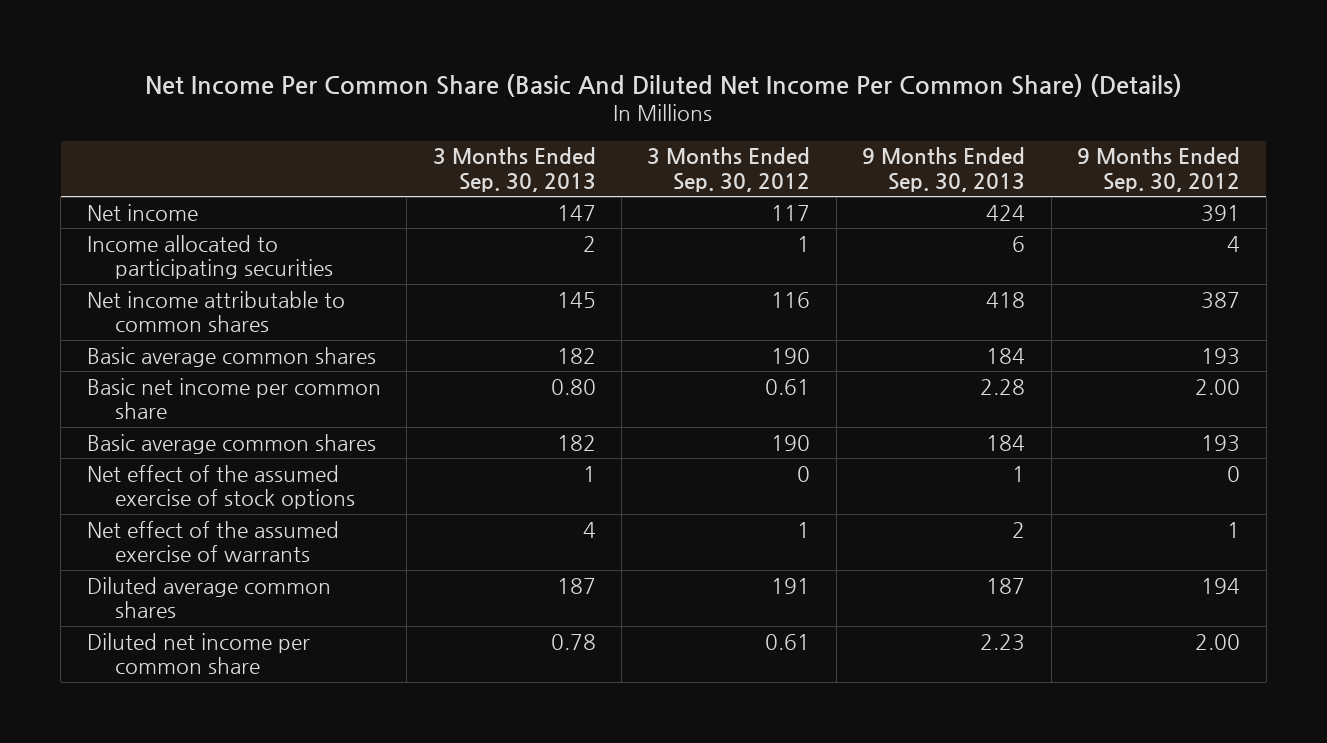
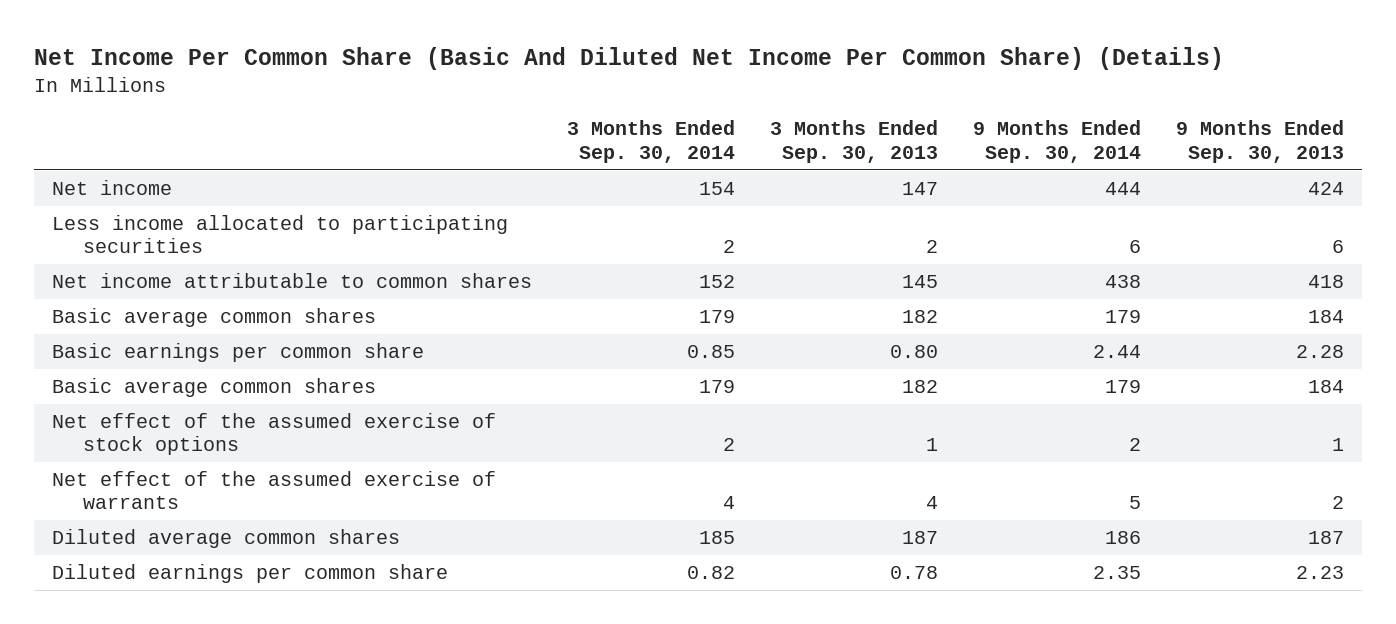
[647,147,811,193] 3 Months Ended Sep. 30, 2012 -> none
[1077,147,1241,193] 9 Months Ended Sep. 30, 2012 -> none
none -> [566,120,735,163] 3 Months Ended Sep. 30, 2014
none -> [973,120,1142,163] 9 Months Ended Sep. 30, 2014
[86,234,333,280] Income allocated to participating securities -> [51,214,508,254] Less income allocated to participating securities
[86,377,381,420] Basic net income per common share -> [51,342,424,362] Basic earnings per common share
[86,632,310,675] Diluted net income per common share -> [51,563,448,583] Diluted earnings per common share

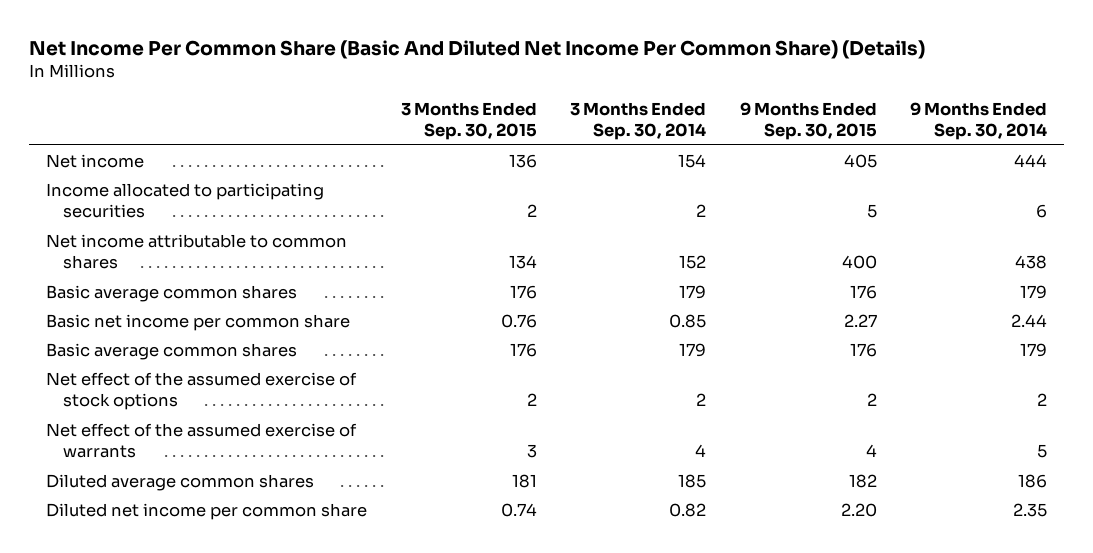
[769,120,938,163] 3 Months Ended Sep. 30, 2013 -> none
[1176,120,1345,163] 9 Months Ended Sep. 30, 2013 -> none
none -> [400,101,537,141] 3 Months Ended Sep. 30, 2015
none -> [739,101,877,141] 9 Months Ended Sep. 30, 2015
[51,214,508,254] Less income allocated to participating securities -> [46,182,325,219] Income allocated to participating securities
[51,342,424,362] Basic earnings per common share -> [46,313,351,331] Basic net income per common share
[51,563,448,583] Diluted earnings per common share -> [46,502,368,520] Diluted net income per common share

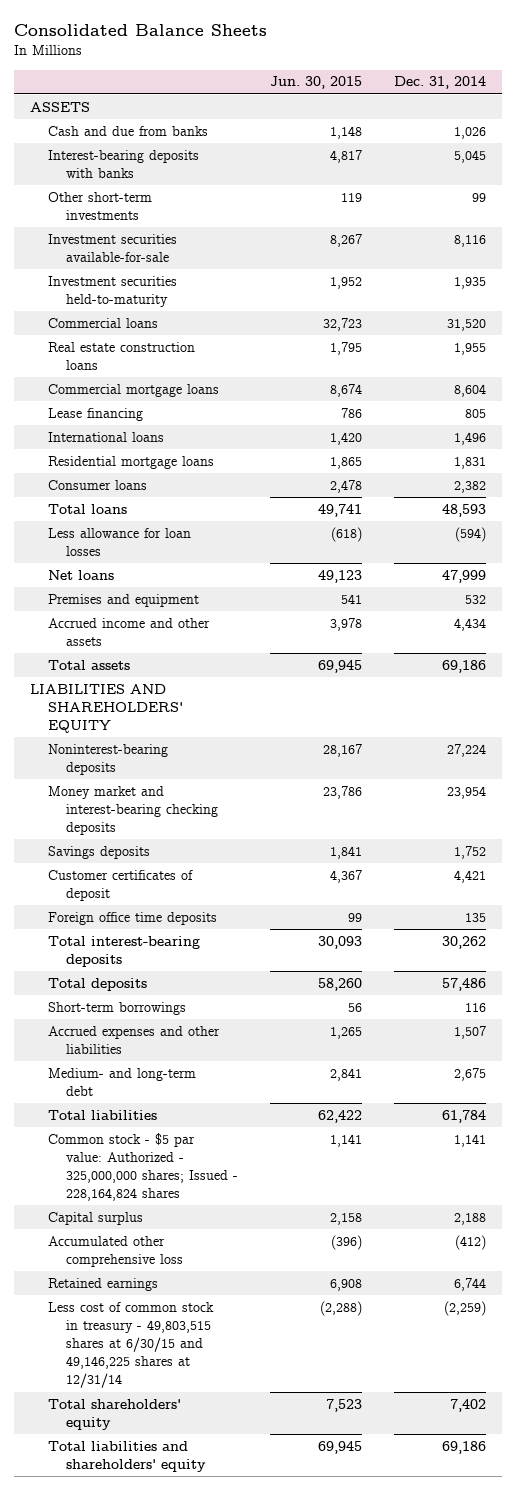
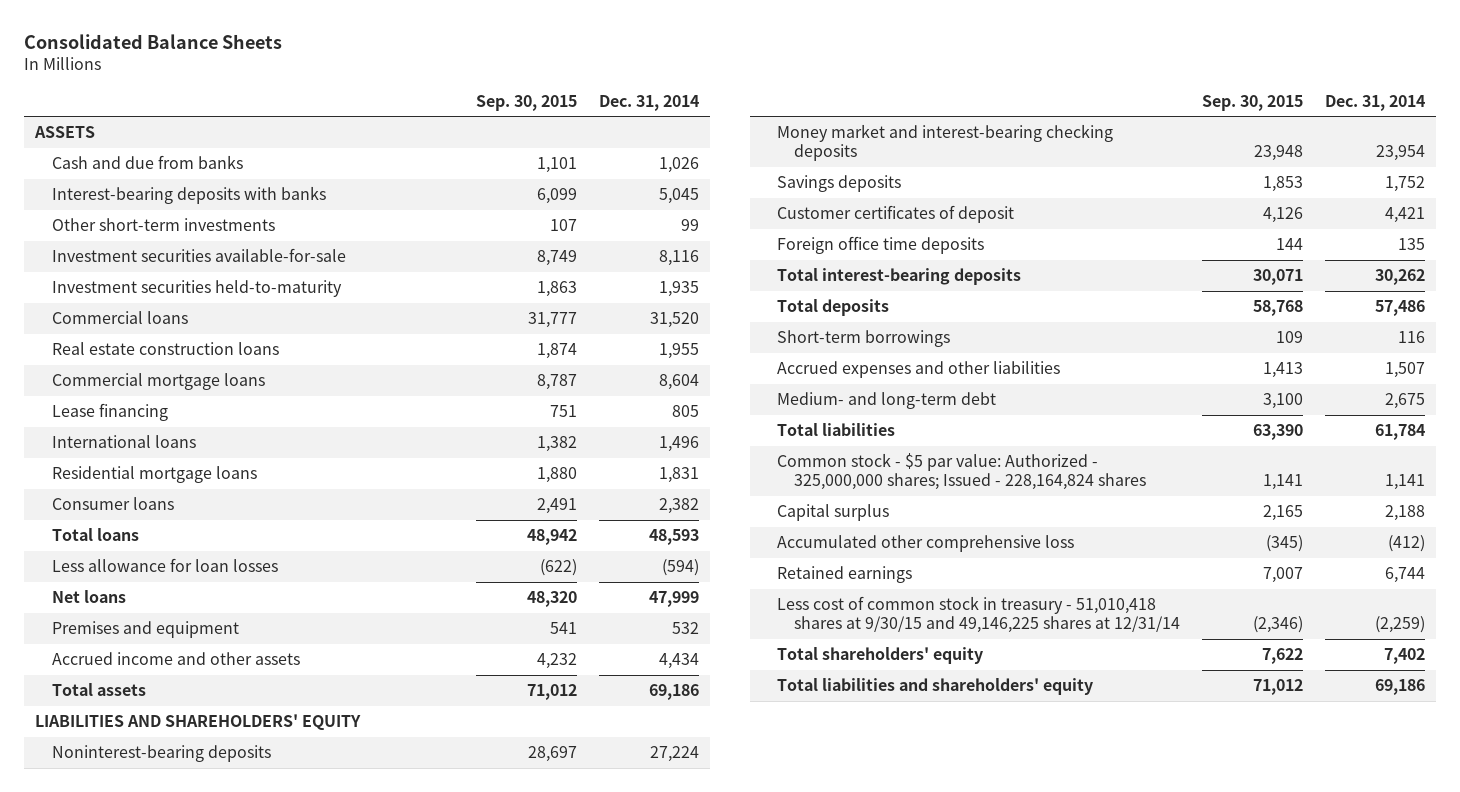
[269,76,362,90] Jun. 30, 2015 -> none
none -> [476,94,578,111] Sep. 30, 2015
[47,1301,214,1389] Less cost of common stock in treasury - 49,803,515 shares at 6/30/15 and 49,146,225 shares at 12/31/14 -> [777,596,1180,633] Less cost of common stock in treasury - 51,010,418 shares at 9/30/15 and 49,146,225 shares at 12/31/14

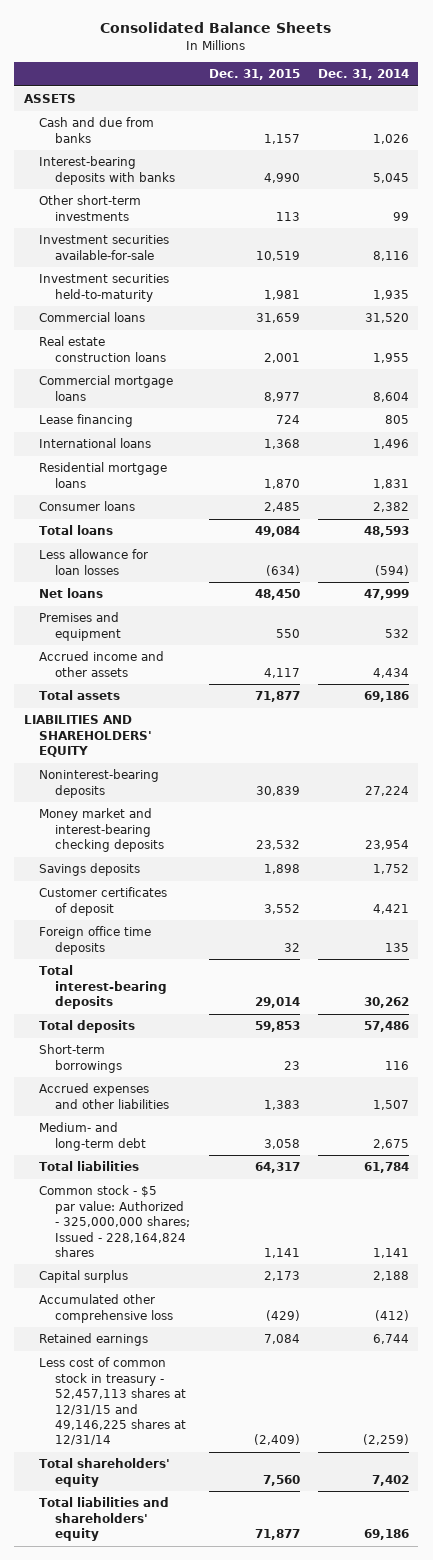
[476,94,578,111] Sep. 30, 2015 -> none
none -> [208,69,300,81] Dec. 31, 2015
[777,596,1180,633] Less cost of common stock in treasury - 51,010,418 shares at 9/30/15 and 49,146,225 shares at 12/31/14 -> [39,1357,186,1446] Less cost of common stock in treasury - 52,457,113 shares at 12/31/15 and 49,146,225 shares at 12/31/14

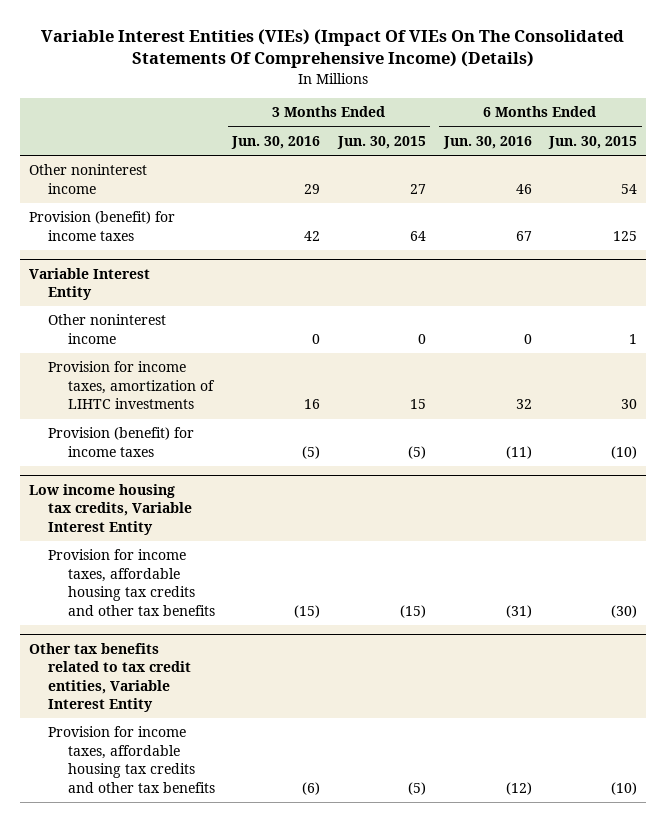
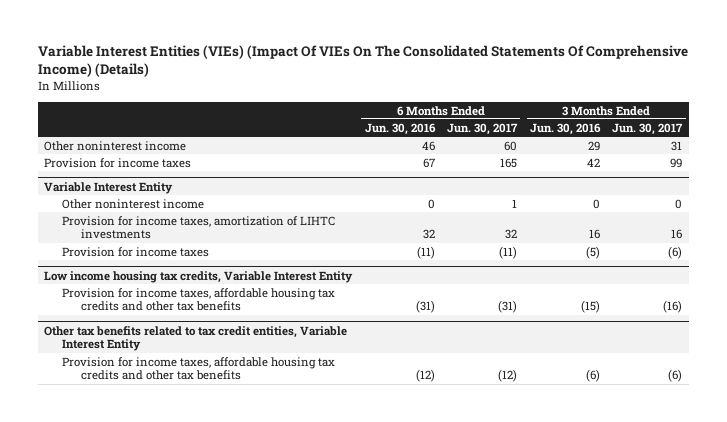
[337,136,427,150] Jun. 30, 2015 -> none
[548,136,638,150] Jun. 30, 2015 -> none
none -> [447,122,519,135] Jun. 30, 2017
none -> [612,122,684,135] Jun. 30, 2017
[28,211,175,241] Provision (benefit) for income taxes -> [44,157,192,168] Provision for income taxes
[48,427,195,457] Provision (benefit) for income taxes -> [62,246,210,257] Provision for income taxes

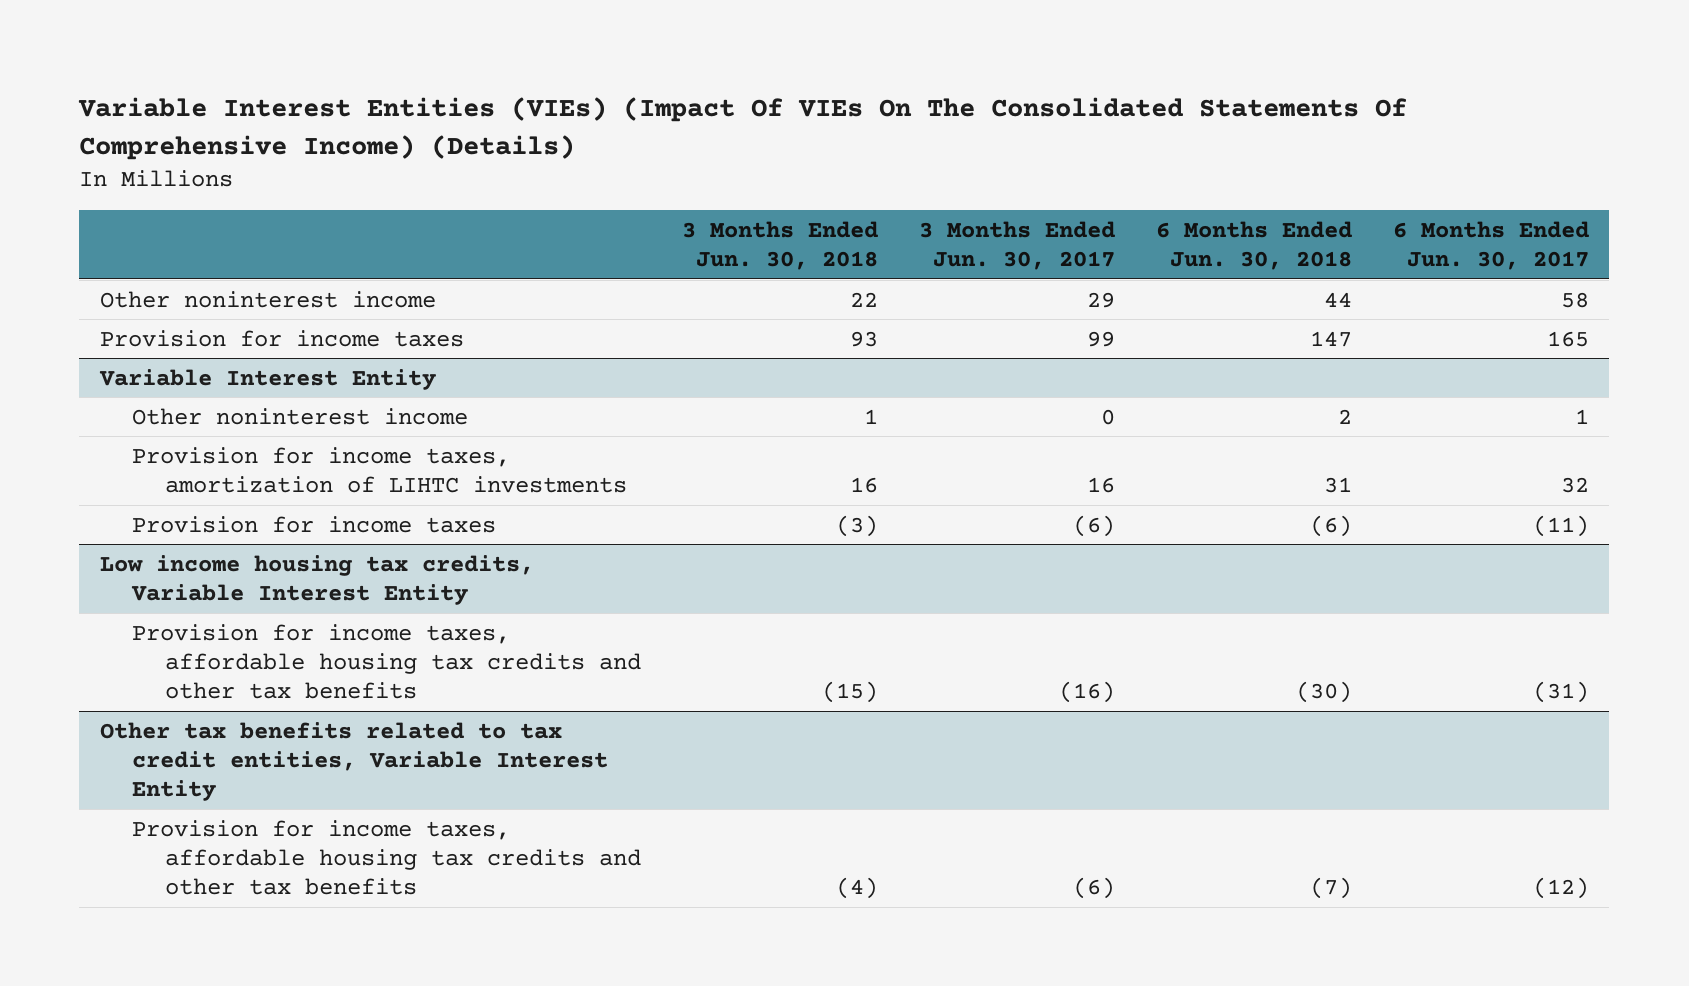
[364,122,436,135] Jun. 30, 2016 -> none
[529,122,601,135] Jun. 30, 2016 -> none
none -> [682,220,879,271] 3 Months Ended Jun. 30, 2018
none -> [1156,220,1353,271] 6 Months Ended Jun. 30, 2018
[504,140,518,151] 60 -> [1560,291,1589,308] 58
[671,140,683,151] 31 -> [1087,291,1116,308] 29

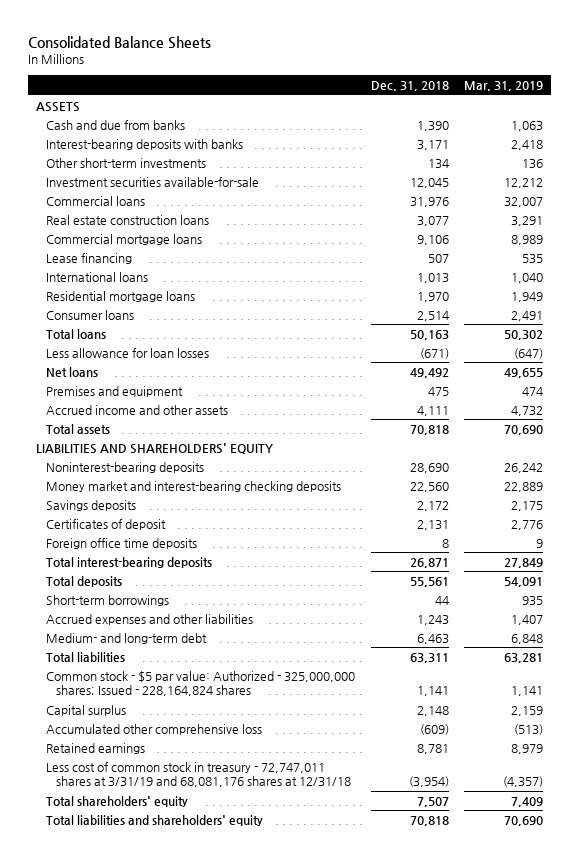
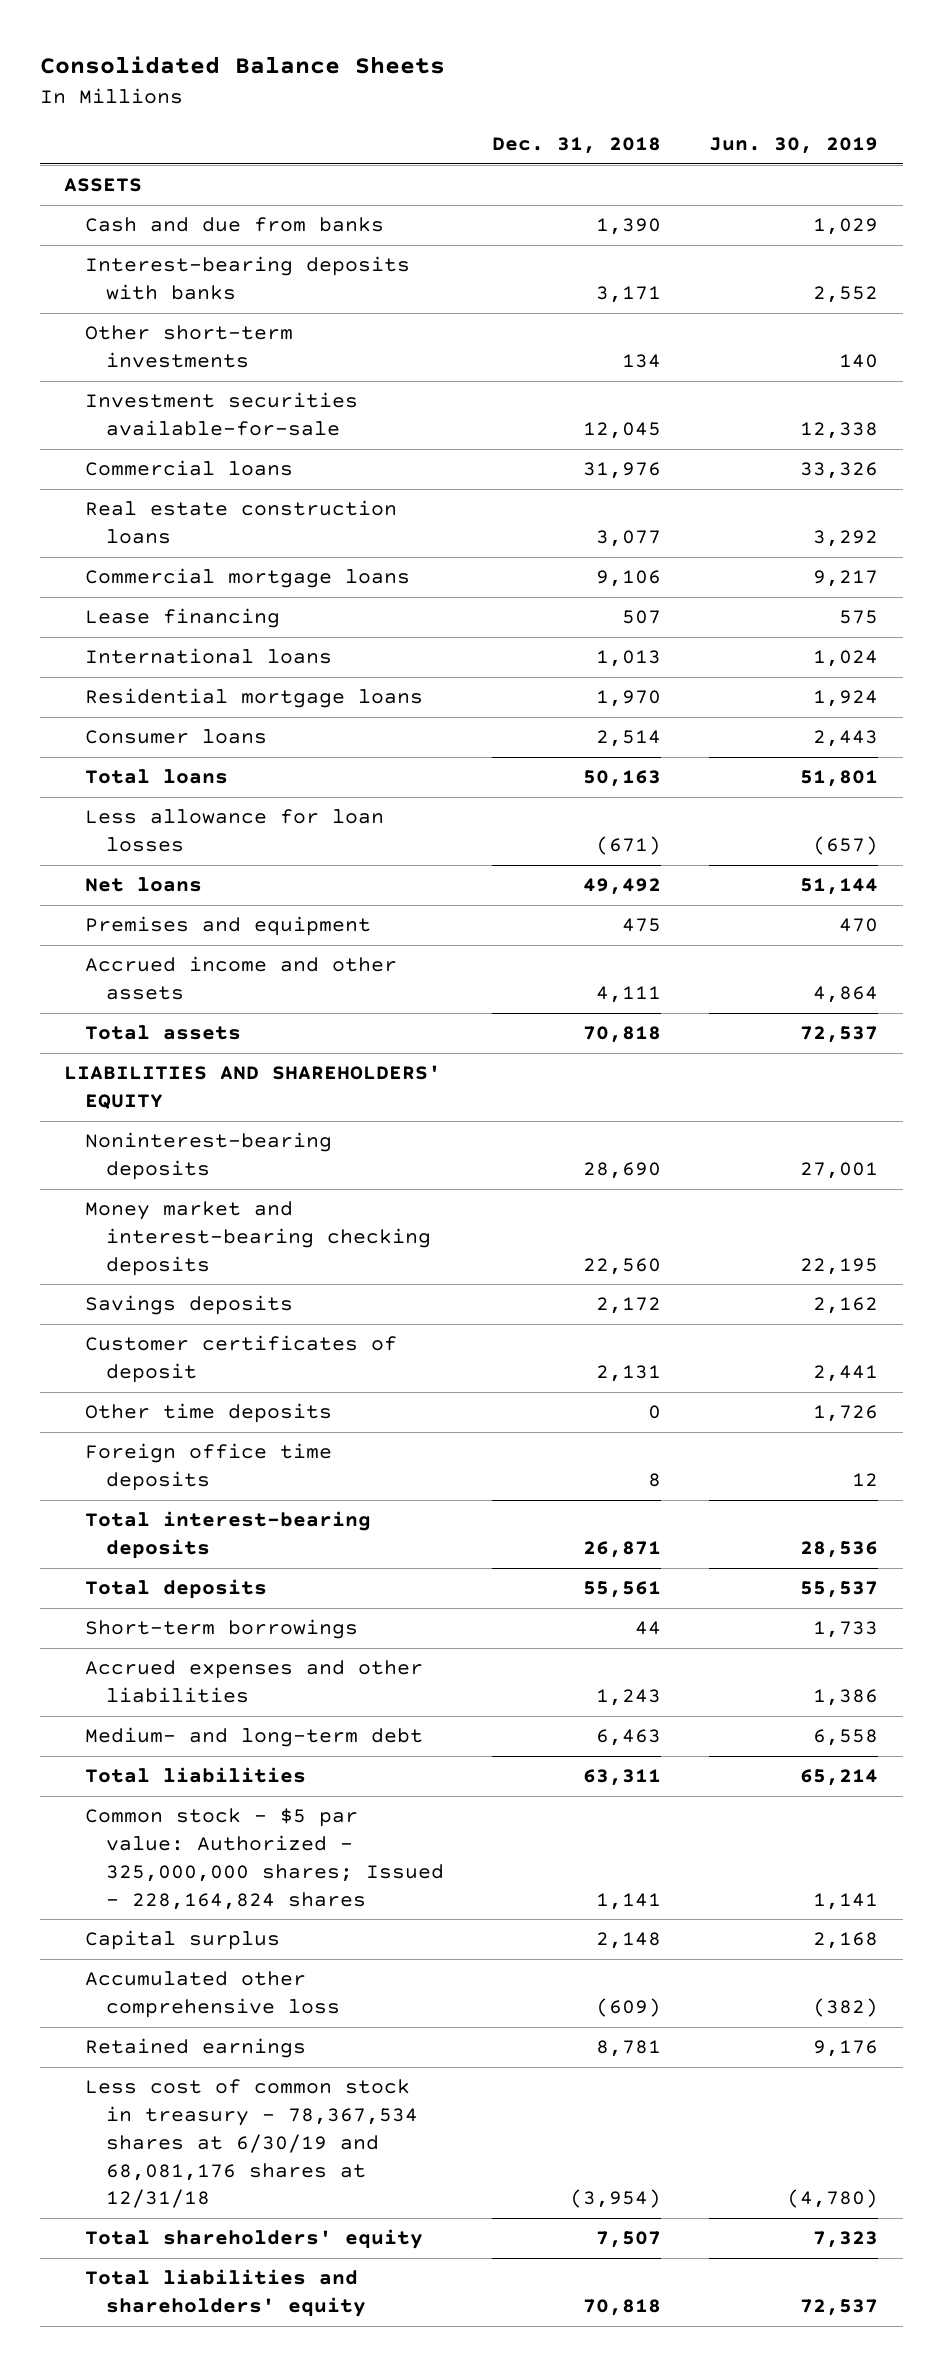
[464,81,544,92] Mar. 31, 2019 -> none
none -> [709,137,879,155] Jun. 30, 2019
[45,518,166,530] Certificates of deposit -> [84,1335,397,1383] Customer certificates of deposit
none -> [84,1403,332,1424] Other time deposits
[45,761,352,788] Less cost of common stock in treasury - 72,747,011 shares at 3/31/19 and 68,081,176 shares at 12/31/18 -> [84,2079,418,2209] Less cost of common stock in treasury - 78,367,534 shares at 6/30/19 and 68,081,176 shares at 12/31/18

